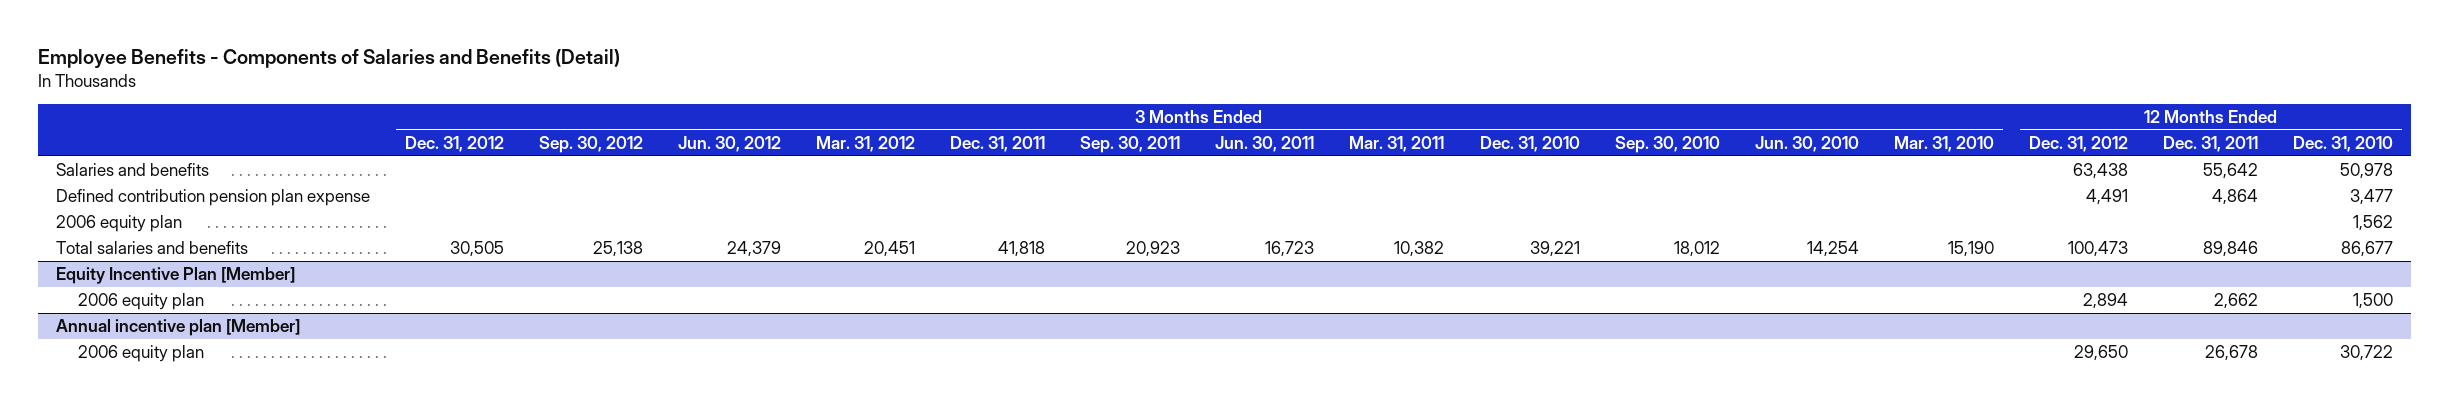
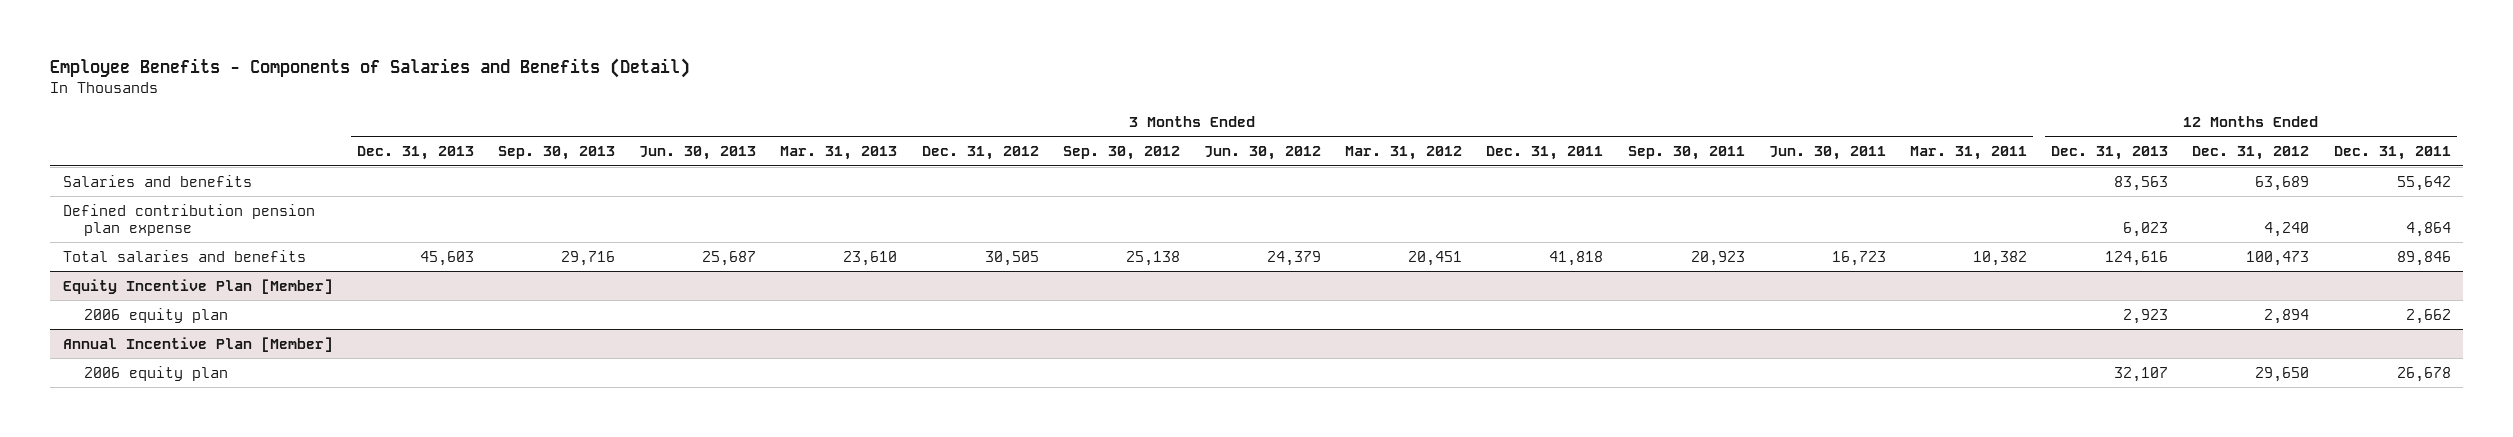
[1479,136,1580,153] Dec. 31, 2010 -> none
[1614,136,1720,154] Sep. 30, 2010 -> none
[1754,136,1859,153] Jun. 30, 2010 -> none
[1893,136,1994,153] Mar. 31, 2010 -> none
[2293,136,2394,153] Dec. 31, 2010 -> none
none -> [356,146,474,161] Dec. 31, 2013
none -> [497,146,615,161] Sep. 30, 2013
none -> [639,146,757,161] Jun. 30, 2013
none -> [780,146,898,161] Mar. 31, 2013
none -> [2051,146,2169,161] Dec. 31, 2013
[55,215,182,233] 2006 equity plan -> none
[2072,163,2128,180] 63,438 -> [2255,175,2310,191] 63,689
[2085,189,2128,206] 4,491 -> [2264,222,2310,238] 4,240
[55,319,300,337] Annual incentive plan [Member] -> [62,336,333,352] Annual Incentive Plan [Member]

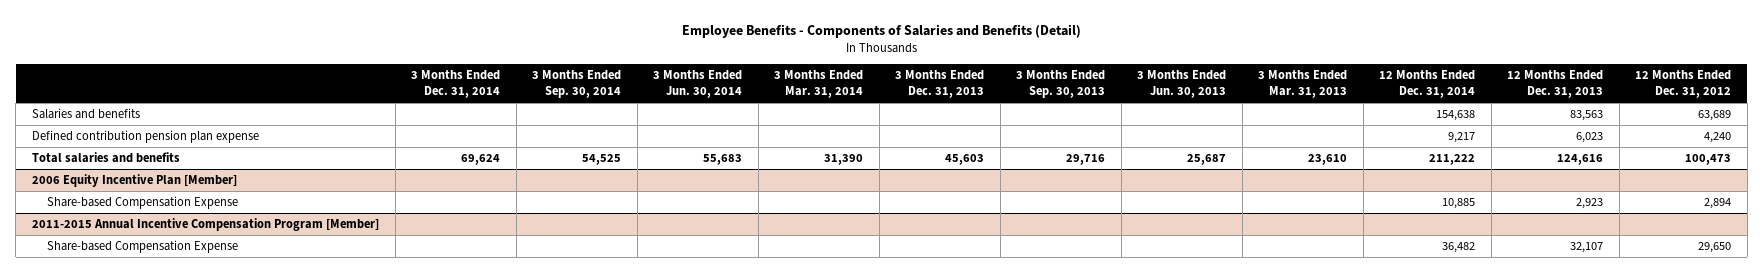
[921,146,1039,161] Dec. 31, 2012 -> none
[1062,146,1180,161] Sep. 30, 2012 -> none
[1203,146,1321,161] Jun. 30, 2012 -> none
[1345,146,1463,161] Mar. 31, 2012 -> none
[1486,146,1604,161] Dec. 31, 2011 -> none
[1627,146,1745,161] Sep. 30, 2011 -> none
[1768,146,1886,161] Jun. 30, 2011 -> none
[1910,146,2028,161] Mar. 31, 2011 -> none
[2333,146,2451,161] Dec. 31, 2011 -> none
none -> [411,70,501,98] 3 Months Ended Dec. 31, 2014
none -> [532,70,622,98] 3 Months Ended Sep. 30, 2014
none -> [653,70,743,98] 3 Months Ended Jun. 30, 2014
none -> [774,70,864,98] 3 Months Ended Mar. 31, 2014
none -> [1379,70,1476,98] 12 Months Ended Dec. 31, 2014
[62,336,333,352] Annual Incentive Plan [Member] -> none
[62,278,333,294] Equity Incentive Plan [Member] -> [31,174,237,188] 2006 Equity Incentive Plan [Member]
[84,307,229,323] 2006 equity plan -> [46,196,238,210] Share-based Compensation Expense
none -> [31,218,379,232] 2011-2015 Annual Incentive Compensation Program [Member]
[84,365,229,381] 2006 equity plan -> [46,240,238,254] Share-based Compensation Expense

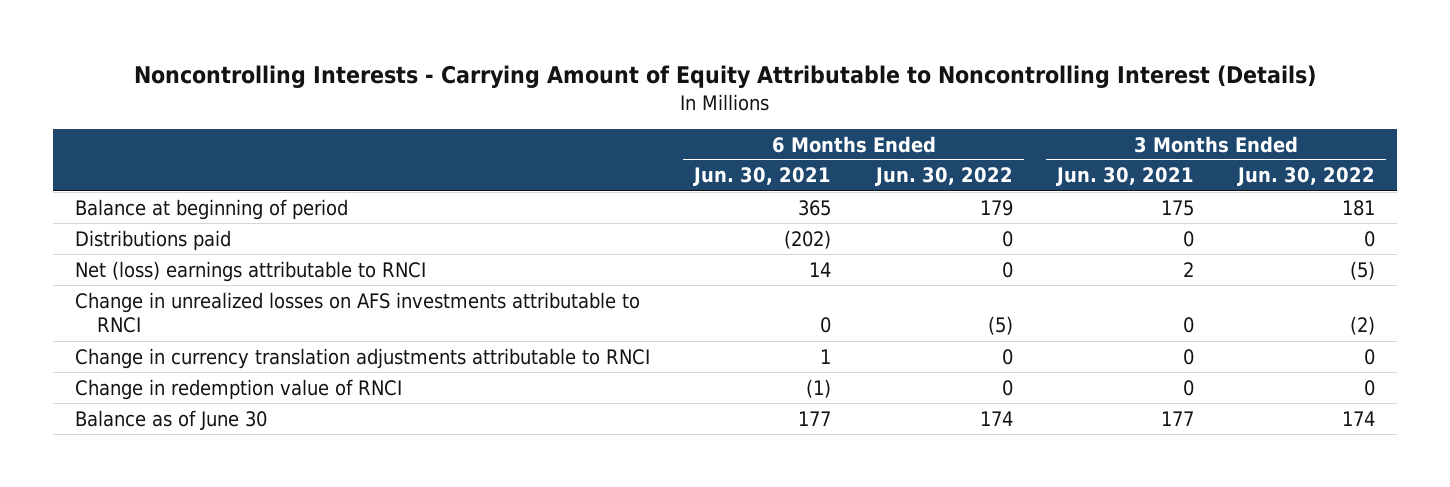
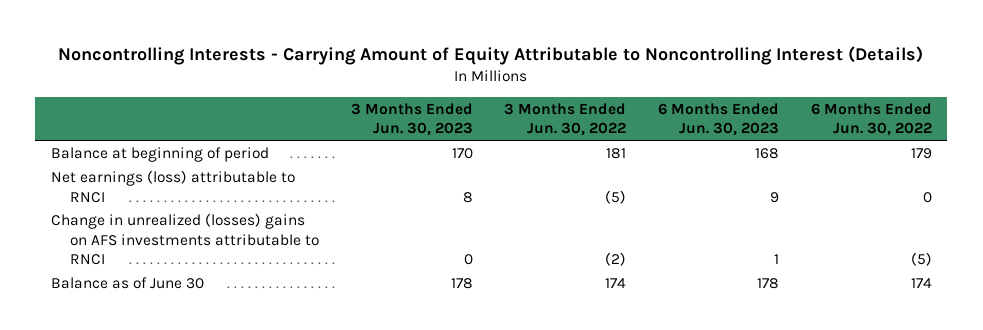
[693,167,832,187] Jun. 30, 2021 -> none
[1055,167,1194,187] Jun. 30, 2021 -> none
none -> [350,102,473,137] 3 Months Ended Jun. 30, 2023
none -> [657,102,779,137] 6 Months Ended Jun. 30, 2023
[75,229,232,251] Distributions paid -> none
[75,347,651,369] Change in currency translation adjustments attributable to RNCI -> none
[75,378,403,400] Change in redemption value of RNCI -> none
[75,260,427,282] Net (loss) earnings attributable to RNCI -> [51,169,296,203] Net earnings (loss) attributable to RNCI
[75,291,641,334] Change in unrealized losses on AFS investments attributable to RNCI -> [51,212,320,266] Change in unrealized (losses) gains on AFS investments attributable to RNCI

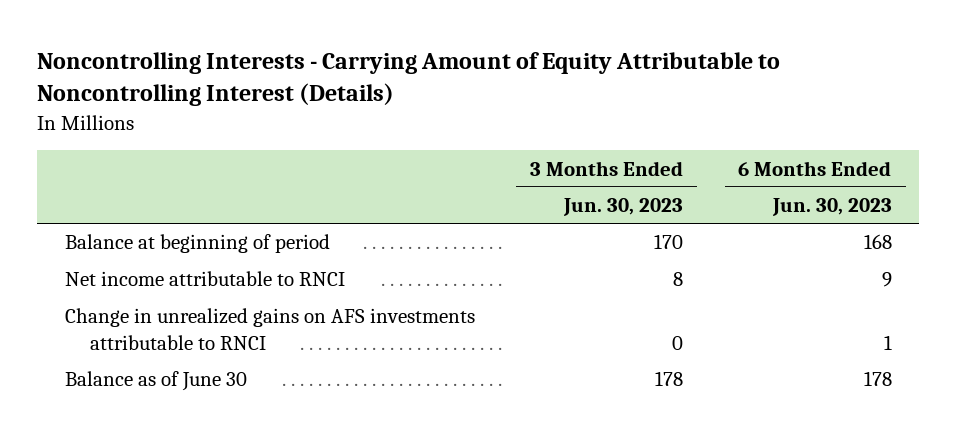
[504,102,627,137] 3 Months Ended Jun. 30, 2022 -> none
[810,102,932,137] 6 Months Ended Jun. 30, 2022 -> none
[51,169,296,203] Net earnings (loss) attributable to RNCI -> [64,271,345,287] Net income attributable to RNCI
[51,212,320,266] Change in unrealized (losses) gains on AFS investments attributable to RNCI -> [64,308,475,350] Change in unrealized gains on AFS investments attributable to RNCI

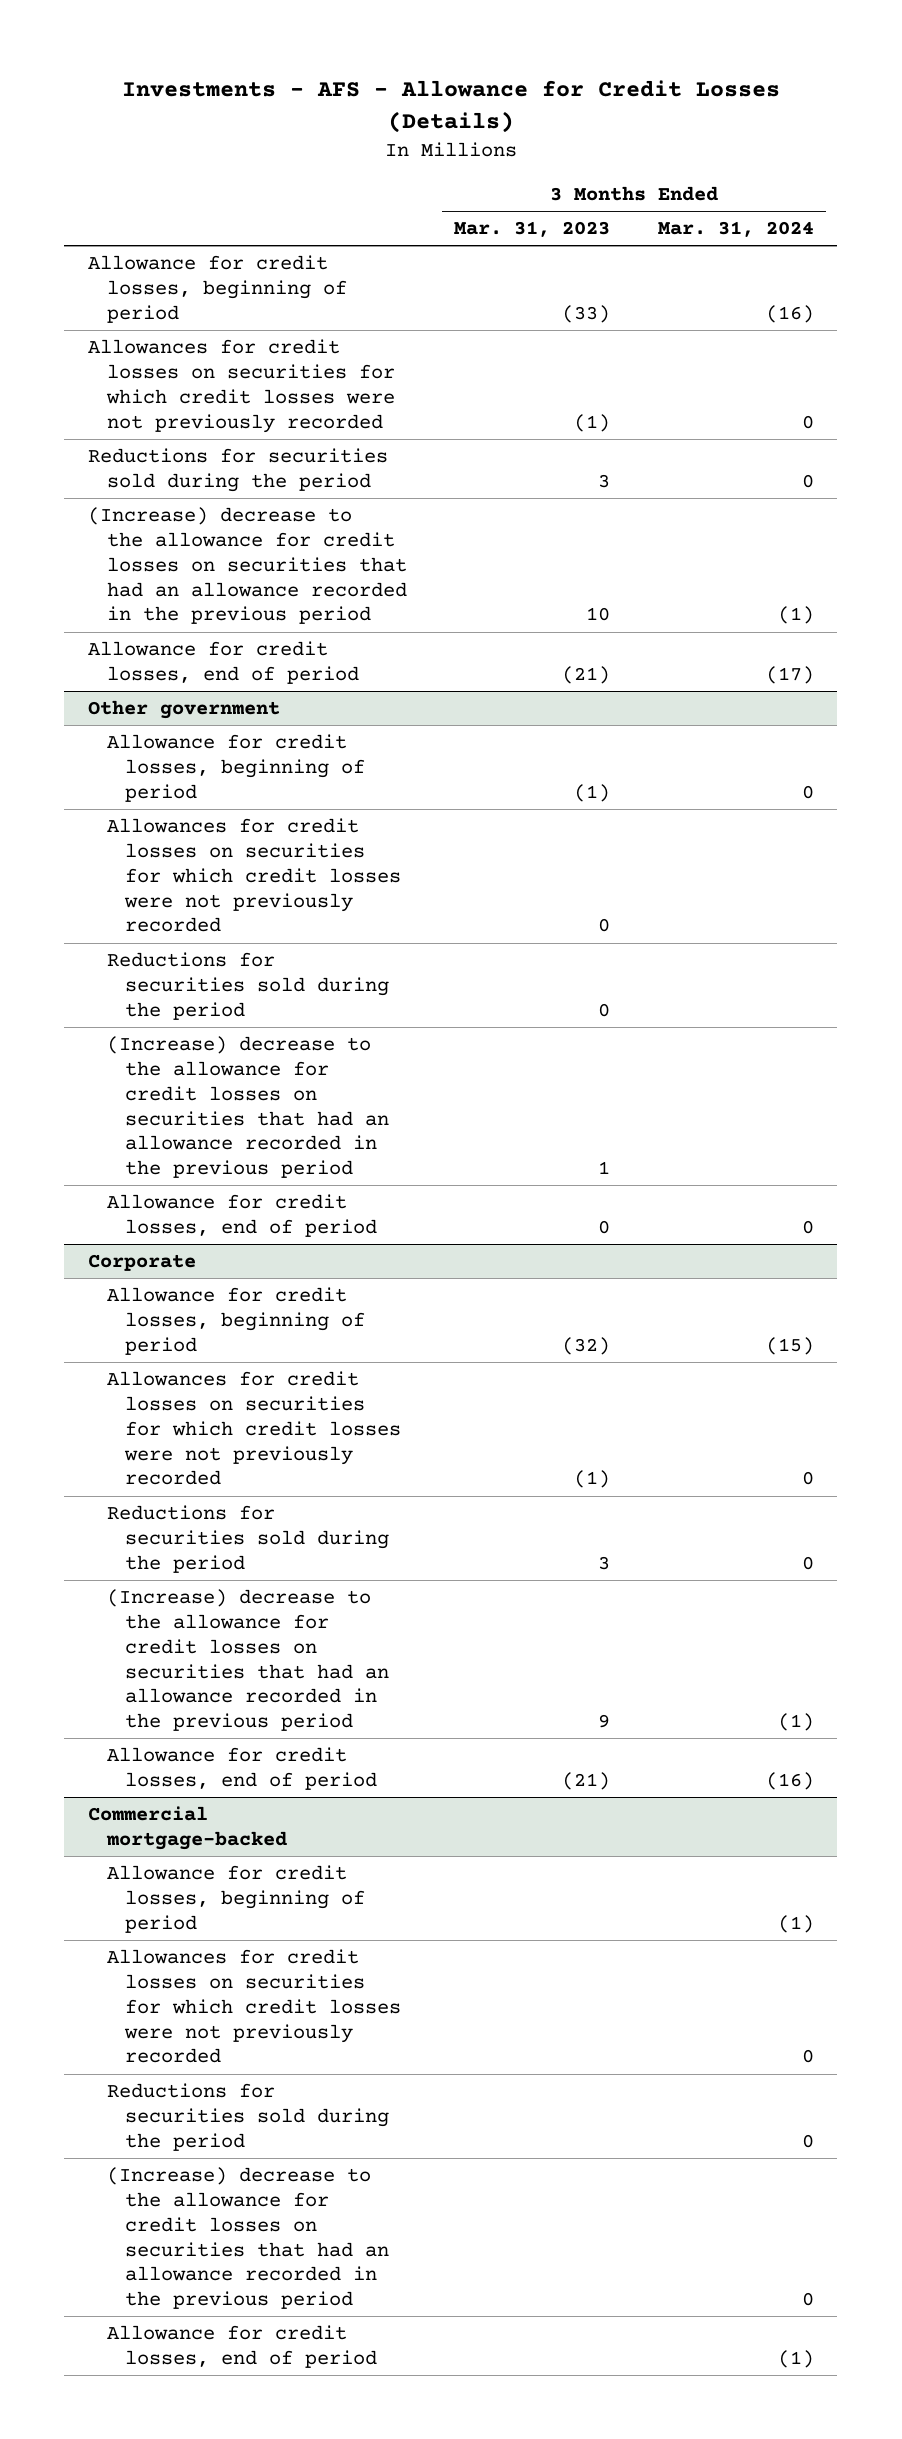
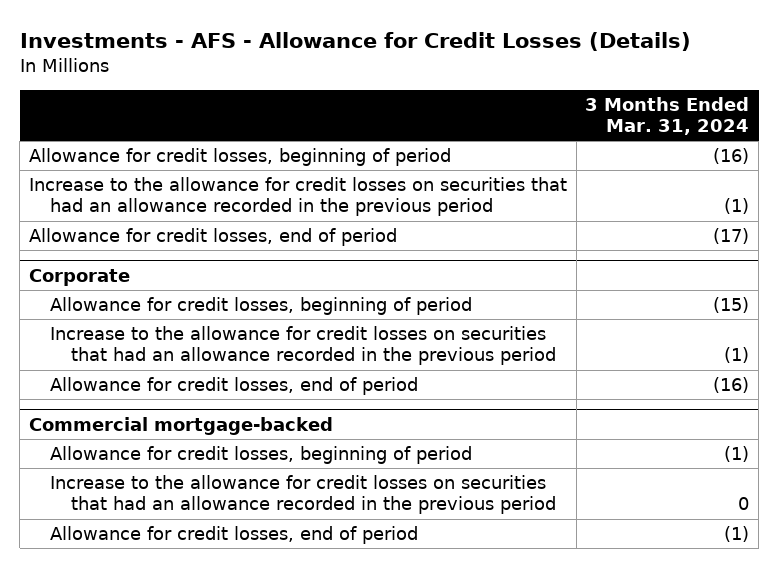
[454,221,611,238] Mar. 31, 2023 -> none
[88,339,395,433] Allowances for credit losses on securities for which credit losses were not previously recorded -> none
[88,448,389,492] Reductions for securities sold during the period -> none
[88,507,407,625] (Increase) decrease to the allowance for credit losses on securities that had an allowance recorded in the previous period -> [28,177,567,217] Increase to the allowance for credit losses on securities that had an allowance recorded in the previous period
[88,700,281,720] Other government -> none
[106,734,366,802] Allowance for credit losses, beginning of period -> none
[106,818,402,933] Allowances for credit losses on securities for which credit losses were not previously recorded -> none
[106,952,390,1020] Reductions for securities sold during the period -> none
[106,1036,390,1179] (Increase) decrease to the allowance for credit losses on securities that had an allowance recorded in the previous period -> none
[106,1194,378,1237] Allowance for credit losses, end of period -> none
[106,1371,402,1486] Allowances for credit losses on securities for which credit losses were not previously recorded -> none
[106,1505,390,1573] Reductions for securities sold during the period -> none
[106,1589,390,1732] (Increase) decrease to the allowance for credit losses on securities that had an allowance recorded in the previous period -> [50,326,557,366] Increase to the allowance for credit losses on securities that had an allowance recorded in the previous period
[106,1949,402,2064] Allowances for credit losses on securities for which credit losses were not previously recorded -> none
[106,2083,390,2151] Reductions for securities sold during the period -> none
[106,2167,390,2310] (Increase) decrease to the allowance for credit losses on securities that had an allowance recorded in the previous period -> [50,475,557,515] Increase to the allowance for credit losses on securities that had an allowance recorded in the previous period

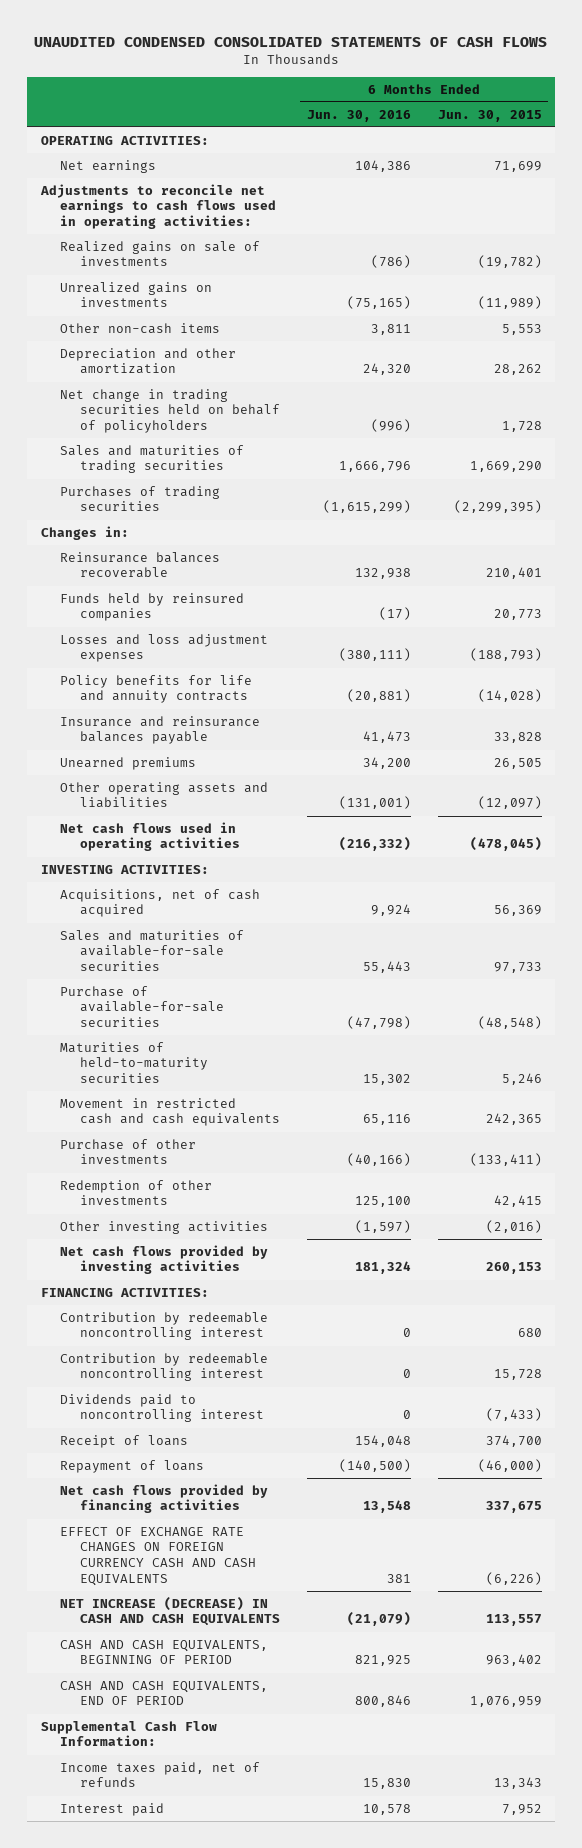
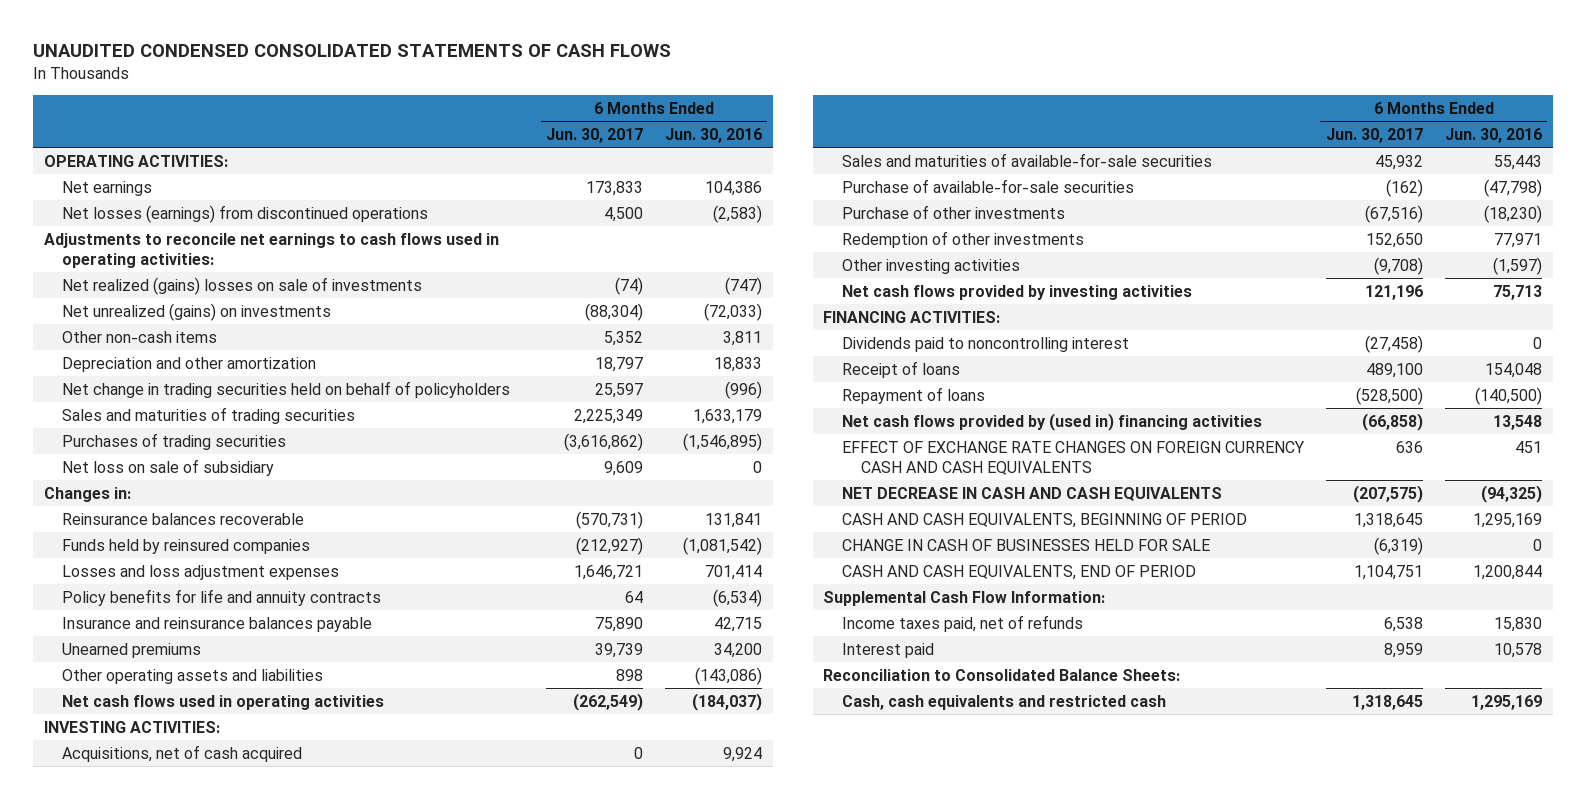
[437,109,542,122] Jun. 30, 2015 -> none
none -> [545,127,643,143] Jun. 30, 2017
none -> [62,204,429,223] Net losses (earnings) from discontinued operations
[60,240,261,267] Realized gains on sale of investments -> [62,276,423,295] Net realized (gains) losses on sale of investments
[370,255,411,269] (786) -> [724,276,762,295] (747)
[60,281,213,308] Unrealized gains on investments -> [62,302,332,321] Net unrealized (gains) on investments
[346,296,411,310] (75,165) -> [703,302,762,321] (72,033)
[362,363,411,376] 24,320 -> [713,356,762,372] 18,833
[338,461,411,473] 1,666,796 -> [692,408,762,424] 1,633,179
[322,500,411,514] (1,615,299) -> [682,432,762,451] (1,546,895)
none -> [62,458,275,476] Net loss on sale of subsidiary
[354,568,411,580] 132,938 -> [704,512,762,528] 131,841
[378,607,411,621] (17) -> [682,536,762,555] (1,081,542)
[338,648,411,662] (380,111) -> [704,564,762,580] 701,414
[346,689,411,703] (20,881) -> [712,588,762,607] (6,534)
[362,731,411,744] 41,473 -> [713,616,762,632] 42,715
[338,796,411,810] (131,001) -> [694,666,762,685] (143,086)
[338,837,411,852] (216,332) -> [691,692,762,711] (184,037)
[60,1041,208,1084] Maturities of held-to-maturity securities -> none
[60,1097,280,1127] Movement in restricted cash and cash equivalents -> none
[346,1153,411,1167] (40,166) -> [1483,204,1542,223] (18,230)
[354,1196,411,1208] 125,100 -> [1493,232,1542,248] 77,971
[354,1261,411,1275] 181,324 -> [1492,284,1542,300] 75,713
[60,1311,269,1341] Contribution by redeemable noncontrolling interest -> none
[60,1352,269,1382] Contribution by redeemable noncontrolling interest -> none
[60,1483,269,1514] Net cash flows provided by financing activities -> [842,412,1263,431] Net cash flows provided by (used in) financing activities
[386,1573,411,1583] 381 -> [1514,440,1542,453] 451
[60,1596,280,1627] NET INCREASE (DECREASE) IN CASH AND CASH EQUIVALENTS -> [842,486,1223,501] NET DECREASE IN CASH AND CASH EQUIVALENTS
[346,1612,411,1627] (21,079) -> [1480,484,1542,503] (94,325)
[354,1655,411,1667] 821,925 -> [1472,512,1542,528] 1,295,169
none -> [842,538,1211,551] CHANGE IN CASH OF BUSINESSES HELD FOR SALE
[354,1695,411,1708] 800,846 -> [1472,564,1542,580] 1,200,844
none -> [823,668,1181,681] Reconciliation to Consolidated Balance Sheets:
none -> [842,694,1167,710] Cash, cash equivalents and restricted cash

